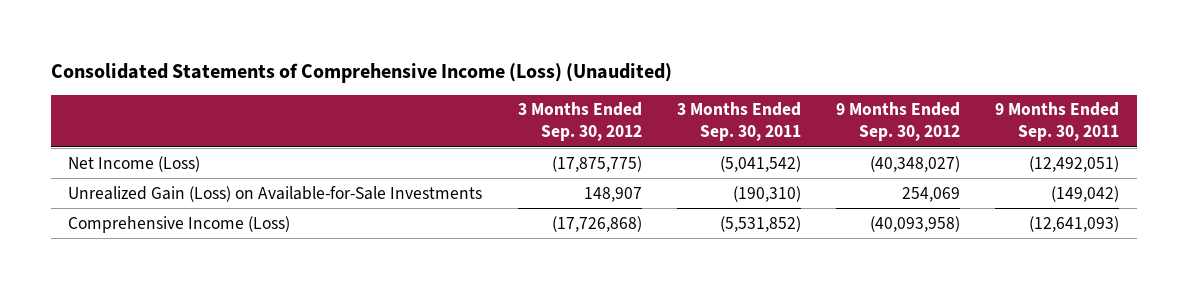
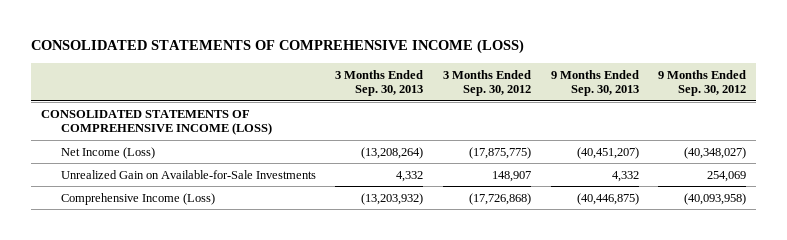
[50,62,672,83] Consolidated Statements of Comprehensive Income (Loss) (Unaudited) -> [31,39,525,55] CONSOLIDATED STATEMENTS OF COMPREHENSIVE INCOME (LOSS)
[676,102,801,142] 3 Months Ended Sep. 30, 2011 -> none
[995,102,1120,142] 9 Months Ended Sep. 30, 2011 -> none
none -> [335,69,424,97] 3 Months Ended Sep. 30, 2013
none -> [550,69,639,97] 9 Months Ended Sep. 30, 2013
none -> [40,109,272,136] CONSOLIDATED STATEMENTS OF COMPREHENSIVE INCOME (LOSS)
[68,185,483,202] Unrealized Gain (Loss) on Available-for-Sale Investments -> [60,169,316,179] Unrealized Gain on Available-for-Sale Investments

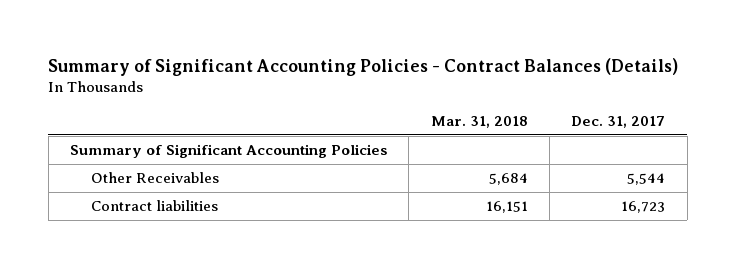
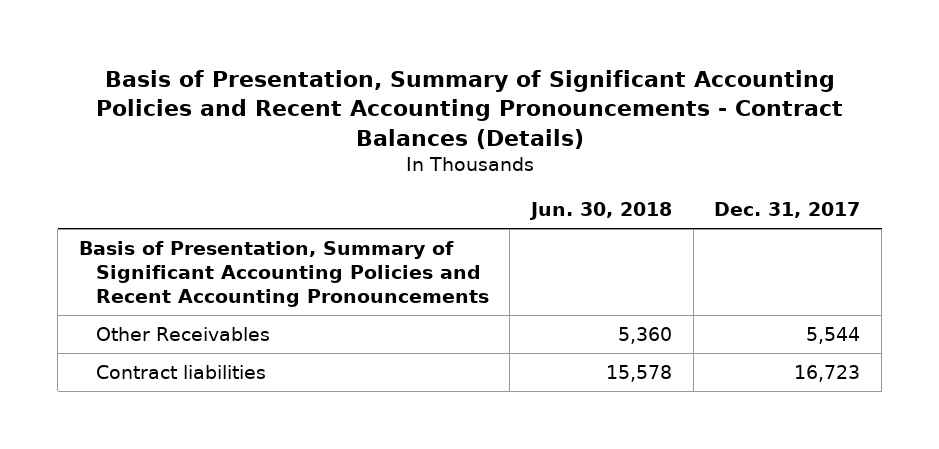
[48,57,679,76] Summary of Significant Accounting Policies - Contract Balances (Details) -> [95,70,843,149] Basis of Presentation, Summary of Significant Accounting Policies and Recent Accounting Pronouncements - Contract Balances (Details)
[430,116,528,129] Mar. 31, 2018 -> none
none -> [529,202,673,221] Jun. 30, 2018
[70,144,388,159] Summary of Significant Accounting Policies -> [78,240,489,308] Basis of Presentation, Summary of Significant Accounting Policies and Recent Accounting Pronouncements

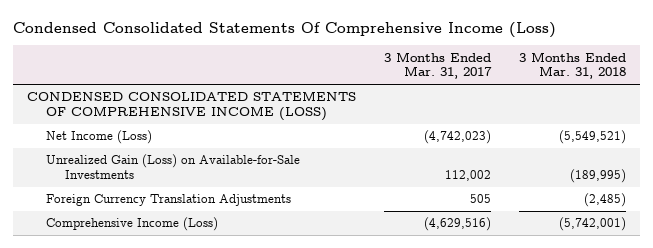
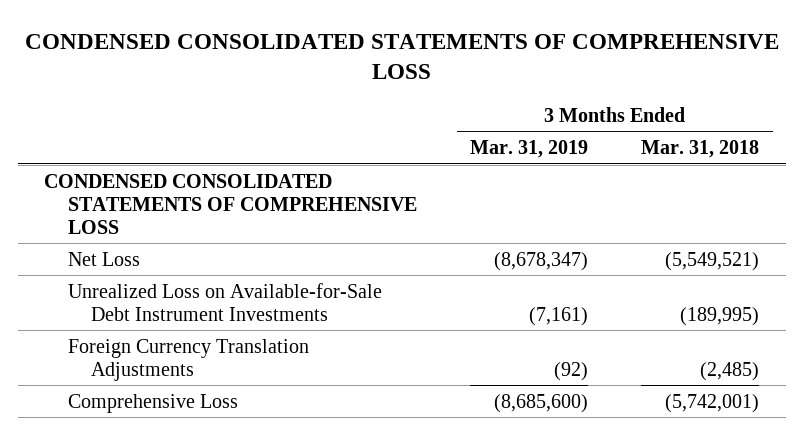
[13,21,557,38] Condensed Consolidated Statements Of Comprehensive Income (Loss) -> [24,33,779,80] CONDENSED CONSOLIDATED STATEMENTS OF COMPREHENSIVE LOSS
[384,51,493,80] 3 Months Ended Mar. 31, 2017 -> none
none -> [470,140,589,159] Mar. 31, 2019
[27,91,357,122] CONDENSED CONSOLIDATED STATEMENTS OF COMPREHENSIVE INCOME (LOSS) -> [44,173,417,234] CONDENSED CONSOLIDATED STATEMENTS OF COMPREHENSIVE LOSS
[46,130,153,145] Net Income (Loss) -> [67,251,140,266] Net Loss
[46,154,301,180] Unrealized Gain (Loss) on Available-for-Sale Investments -> [67,282,382,321] Unrealized Loss on Available-for-Sale Debt Instrument Investments
[46,217,219,232] Comprehensive Income (Loss) -> [67,393,238,413] Comprehensive Loss

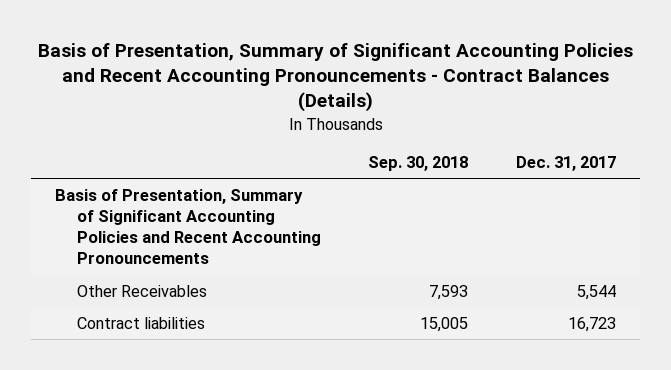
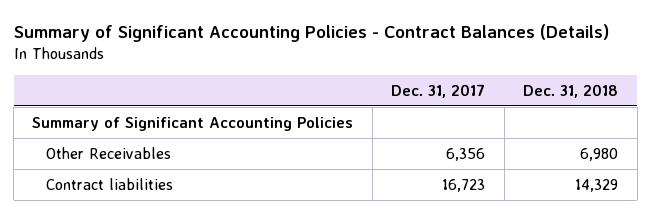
[37,42,633,113] Basis of Presentation, Summary of Significant Accounting Policies and Recent Accounting Pronouncements - Contract Balances (Details) -> [13,24,609,43] Summary of Significant Accounting Policies - Contract Balances (Details)
[368,155,469,171] Sep. 30, 2018 -> none
none -> [523,83,619,98] Dec. 31, 2018
[54,188,321,265] Basis of Presentation, Summary of Significant Accounting Policies and Recent Accounting Pronouncements -> [32,116,354,131] Summary of Significant Accounting Policies
[577,284,617,300] 5,544 -> [446,147,486,161] 6,356

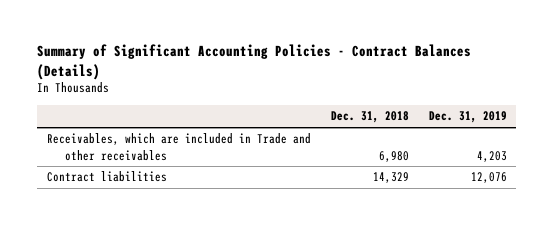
[391,83,486,98] Dec. 31, 2017 -> none
none -> [428,111,507,124] Dec. 31, 2019
[32,116,354,131] Summary of Significant Accounting Policies -> none
[45,146,171,159] Other Receivables -> [46,133,311,161] Receivables, which are included in Trade and other receivables

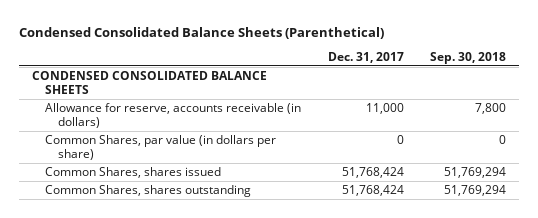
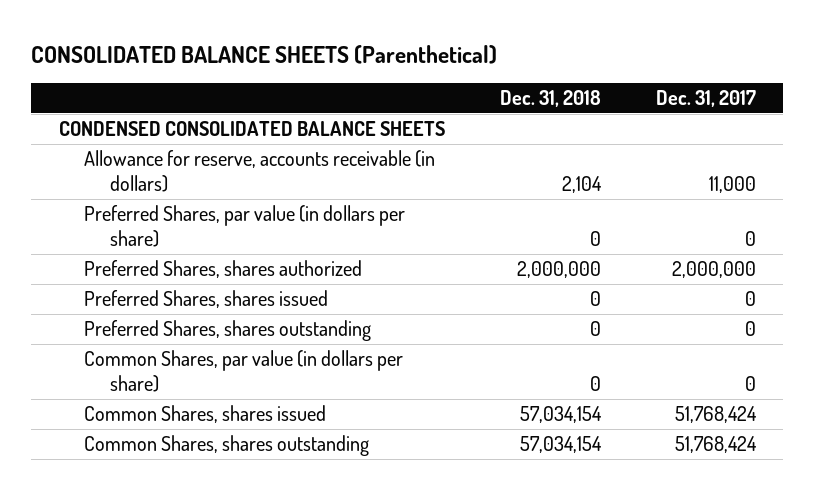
[19,26,385,39] Condensed Consolidated Balance Sheets (Parenthetical) -> [31,44,498,64] CONSOLIDATED BALANCE SHEETS (Parenthetical)
[430,52,507,65] Sep. 30, 2018 -> none
none -> [499,90,601,108] Dec. 31, 2018
none -> [84,205,406,247] Preferred Shares, par value (in dollars per share)
none -> [84,260,363,279] Preferred Shares, shares authorized
none -> [84,290,329,309] Preferred Shares, shares issued
none -> [84,320,372,342] Preferred Shares, shares outstanding

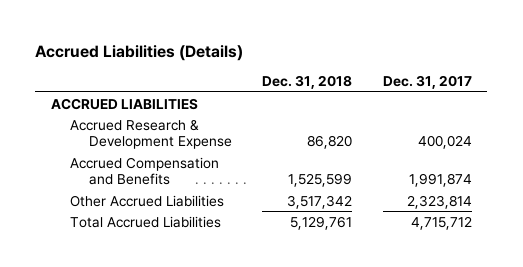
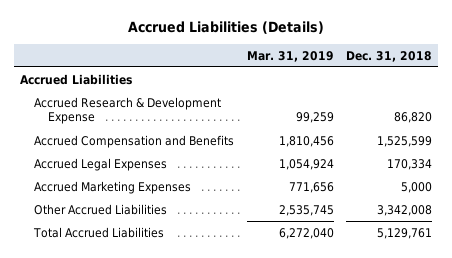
[383,75,473,90] Dec. 31, 2017 -> none
none -> [246,50,334,62] Mar. 31, 2019
[50,97,198,110] ACCRUED LIABILITIES -> [20,73,133,85] Accrued Liabilities
none -> [34,157,168,171] Accrued Legal Expenses
none -> [34,180,192,194] Accrued Marketing Expenses
[287,194,353,209] 3,517,342 -> [377,204,433,216] 3,342,008

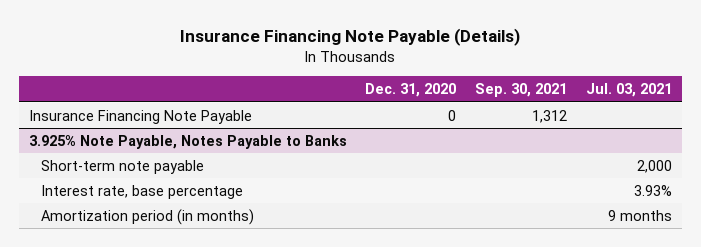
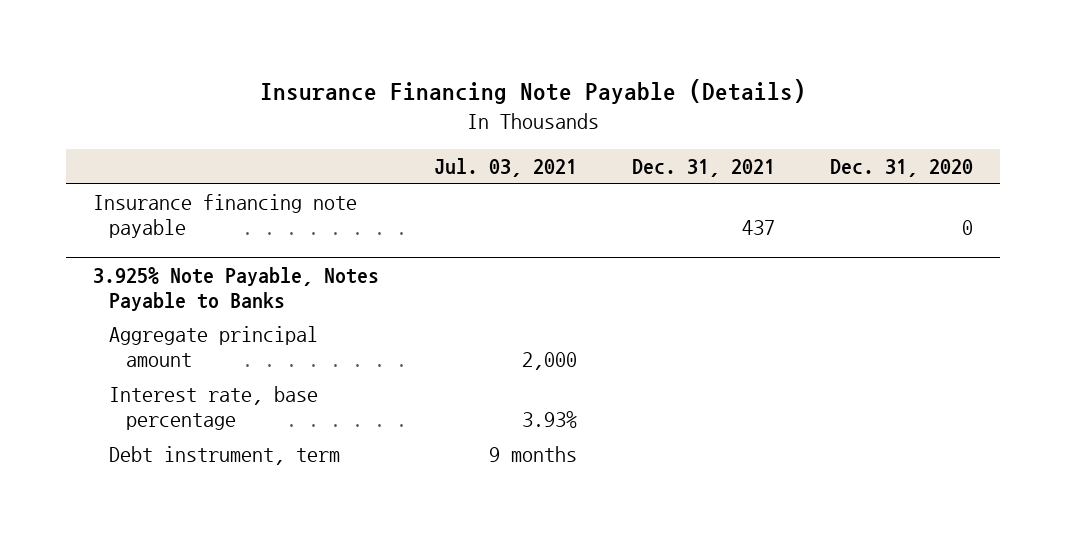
[475,83,568,98] Sep. 30, 2021 -> none
none -> [631,159,775,178] Dec. 31, 2021
[28,109,252,124] Insurance Financing Note Payable -> [93,194,358,239] Insurance financing note payable
[41,159,205,174] Short-term note payable -> [109,326,319,368] Aggregate principal amount
[41,208,255,225] Amortization period (in months) -> [109,446,341,466] Debt instrument, term

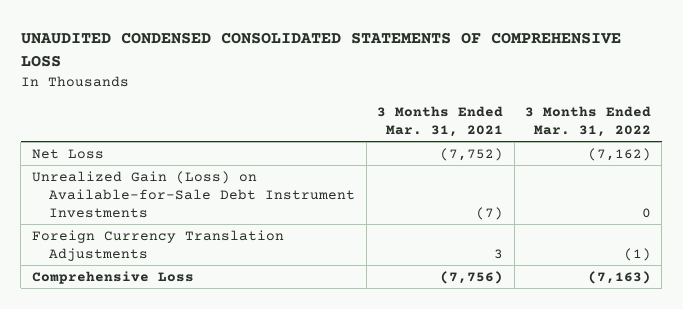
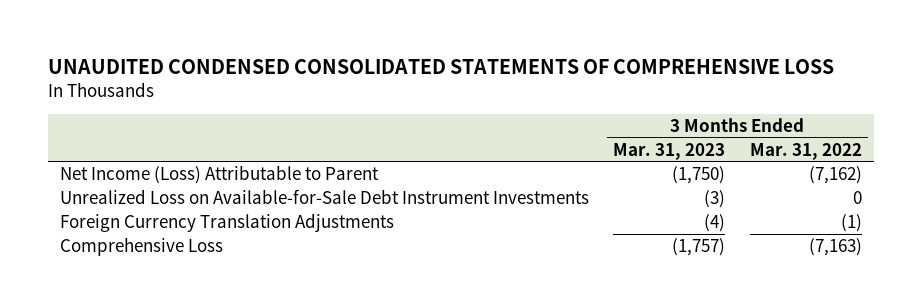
[377,105,504,138] 3 Months Ended Mar. 31, 2021 -> none
none -> [613,142,726,160] Mar. 31, 2023
[31,148,104,159] Net Loss -> [60,165,380,185] Net Income (Loss) Attributable to Parent
[31,170,356,219] Unrealized Gain (Loss) on Available-for-Sale Debt Instrument Investments -> [60,189,590,205] Unrealized Loss on Available-for-Sale Debt Instrument Investments

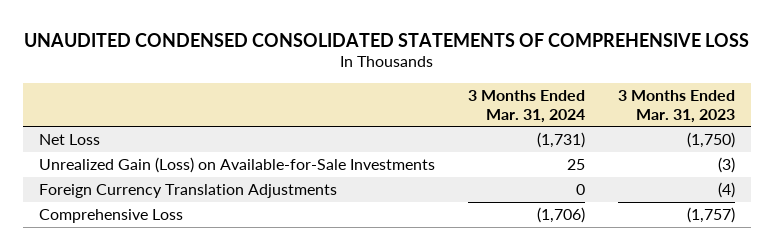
[749,142,862,160] Mar. 31, 2022 -> none
none -> [467,89,585,123] 3 Months Ended Mar. 31, 2024
[60,165,380,185] Net Income (Loss) Attributable to Parent -> [38,133,100,145] Net Loss
[60,189,590,205] Unrealized Loss on Available-for-Sale Debt Instrument Investments -> [38,156,435,173] Unrealized Gain (Loss) on Available-for-Sale Investments

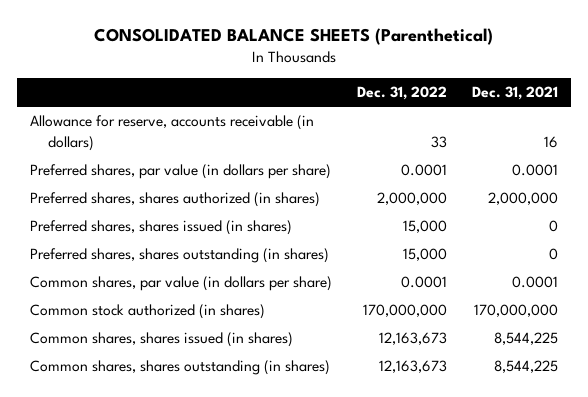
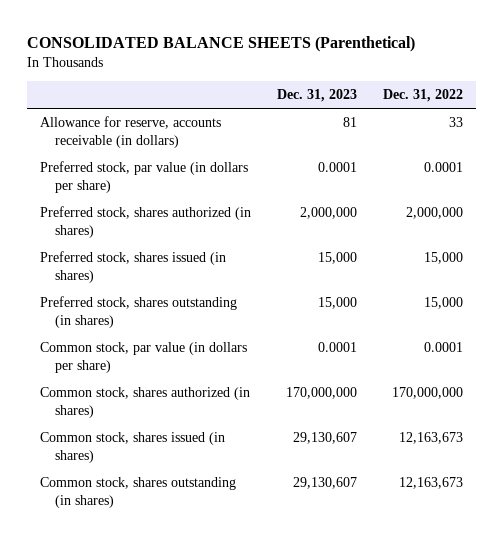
[472,86,559,101] Dec. 31, 2021 -> none
none -> [276,88,357,102] Dec. 31, 2023
[29,164,331,180] Preferred shares, par value (in dollars per share) -> [39,161,248,193] Preferred stock, par value (in dollars per share)
[29,192,320,208] Preferred shares, shares authorized (in shares) -> [39,206,251,238] Preferred stock, shares authorized (in shares)
[29,220,292,236] Preferred shares, shares issued (in shares) -> [39,251,226,283] Preferred stock, shares issued (in shares)
[29,248,329,264] Preferred shares, shares outstanding (in shares) -> [39,296,237,328] Preferred stock, shares outstanding (in shares)
[29,276,332,292] Common shares, par value (in dollars per share) -> [39,342,247,373] Common stock, par value (in dollars per share)
[29,304,265,320] Common stock authorized (in shares) -> [39,387,250,418] Common stock, shares authorized (in shares)
[29,332,293,348] Common shares, shares issued (in shares) -> [39,432,225,463] Common stock, shares issued (in shares)
[29,360,330,376] Common shares, shares outstanding (in shares) -> [39,477,236,508] Common stock, shares outstanding (in shares)

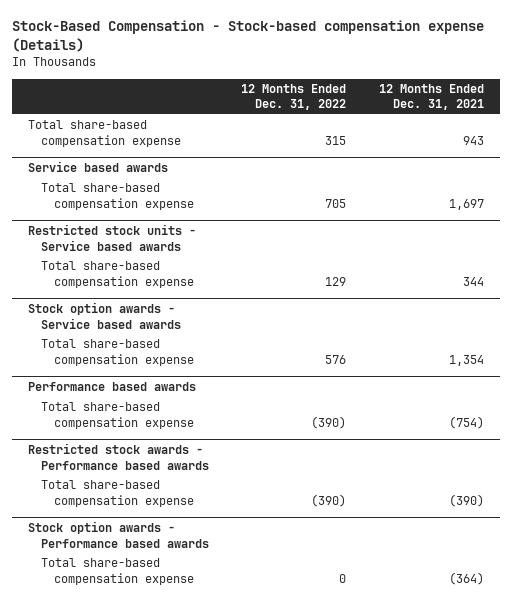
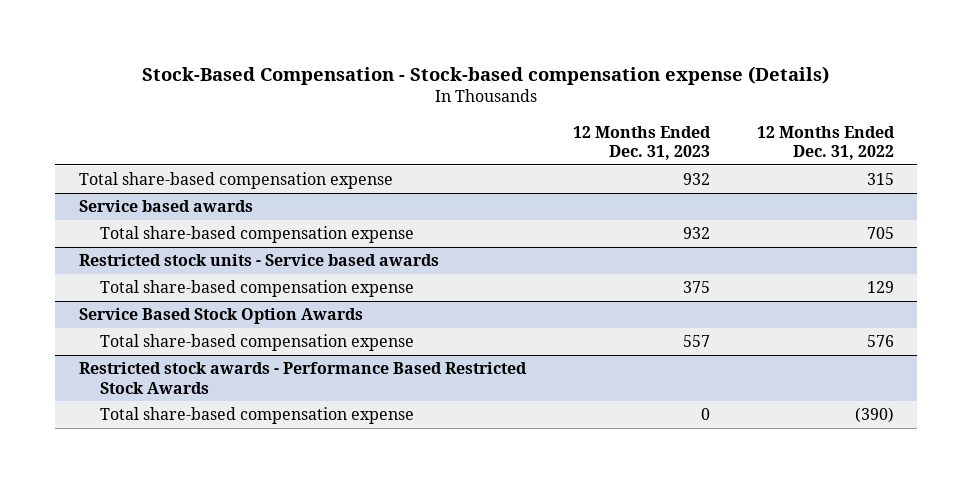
[378,83,484,111] 12 Months Ended Dec. 31, 2021 -> none
none -> [572,125,711,161] 12 Months Ended Dec. 31, 2023
[28,302,182,329] Stock option awards - Service based awards -> [78,308,363,325] Service Based Stock Option Awards
[28,382,197,392] Performance based awards -> none
[41,402,195,429] Total share-based compensation expense -> none
[28,443,210,470] Restricted stock awards - Performance based awards -> [78,362,527,394] Restricted stock awards - Performance Based Restricted Stock Awards
[28,521,210,548] Stock option awards - Performance based awards -> none
[41,558,195,585] Total share-based compensation expense -> none

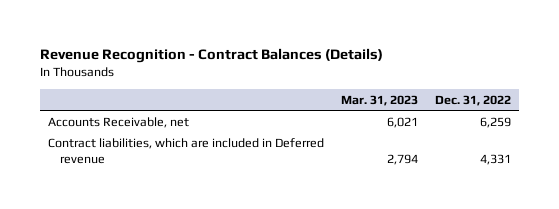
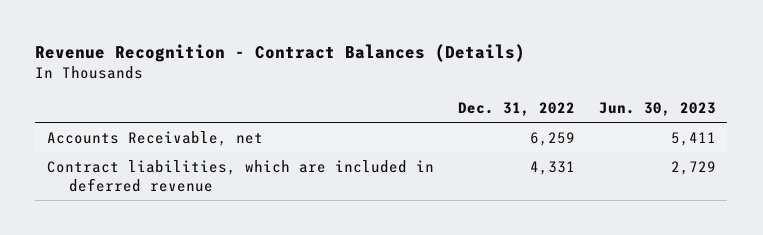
[340,94,418,106] Mar. 31, 2023 -> none
none -> [598,101,716,116] Jun. 30, 2023
[48,137,325,164] Contract liabilities, which are included in Deferred revenue -> [47,159,435,192] Contract liabilities, which are included in deferred revenue

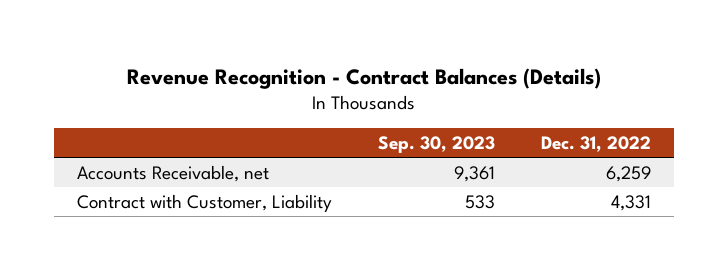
[598,101,716,116] Jun. 30, 2023 -> none
none -> [378,136,496,154] Sep. 30, 2023
[47,159,435,192] Contract liabilities, which are included in deferred revenue -> [76,193,332,212] Contract with Customer, Liability

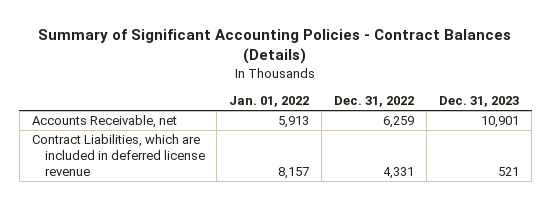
[127,67,602,89] Revenue Recognition - Contract Balances (Details) -> [38,28,512,65] Summary of Significant Accounting Policies - Contract Balances (Details)
[378,136,496,154] Sep. 30, 2023 -> none
none -> [229,96,310,108] Jan. 01, 2022
none -> [439,96,520,108] Dec. 31, 2023
[76,193,332,212] Contract with Customer, Liability -> [31,134,205,177] Contract Liabilities, which are included in deferred license revenue

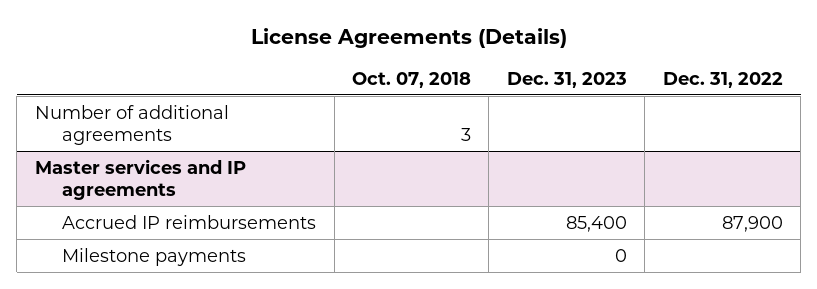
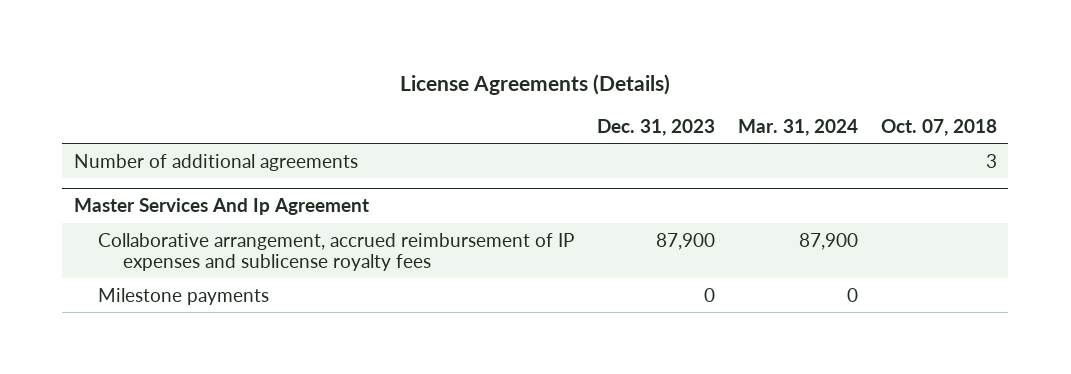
[662,71,783,88] Dec. 31, 2022 -> none
none -> [737,118,858,136] Mar. 31, 2024
[34,158,246,201] Master services and IP agreements -> [73,198,369,216] Master Services And Ip Agreement
[62,214,317,229] Accrued IP reimbursements -> [98,232,575,271] Collaborative arrangement, accrued reimbursement of IP expenses and sublicense royalty fees
[565,215,627,232] 85,400 -> [656,232,716,250] 87,900

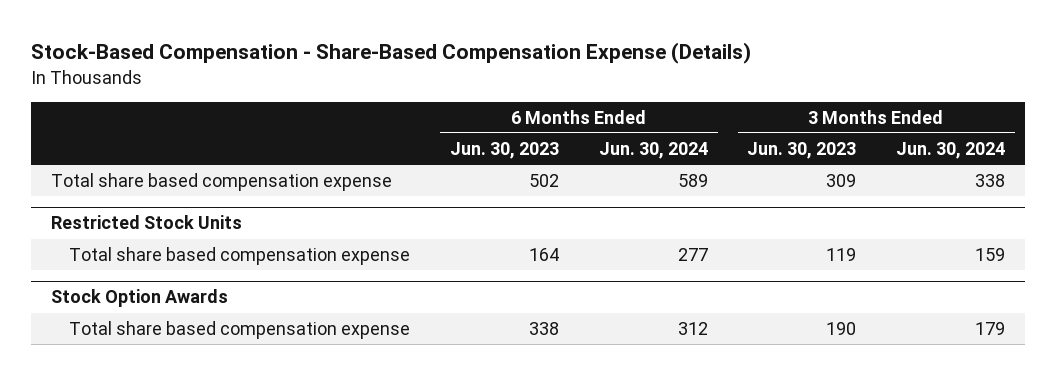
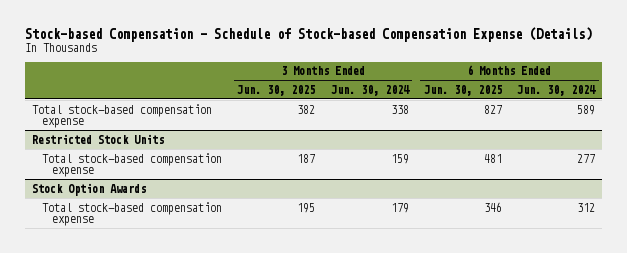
[31,42,752,65] Stock-Based Compensation - Share-Based Compensation Expense (Details) -> [24,27,592,43] Stock-based Compensation - Schedule of Stock-based Compensation Expense (Details)
[450,141,560,159] Jun. 30, 2023 -> none
[747,141,857,159] Jun. 30, 2023 -> none
none -> [237,84,316,96] Jun. 30, 2025
none -> [423,84,502,96] Jun. 30, 2025
[50,173,392,192] Total share based compensation expense -> [32,103,213,129] Total stock-based compensation expense
[69,247,411,266] Total share based compensation expense -> [42,152,223,178] Total stock-based compensation expense
[69,321,411,340] Total share based compensation expense -> [42,201,223,227] Total stock-based compensation expense

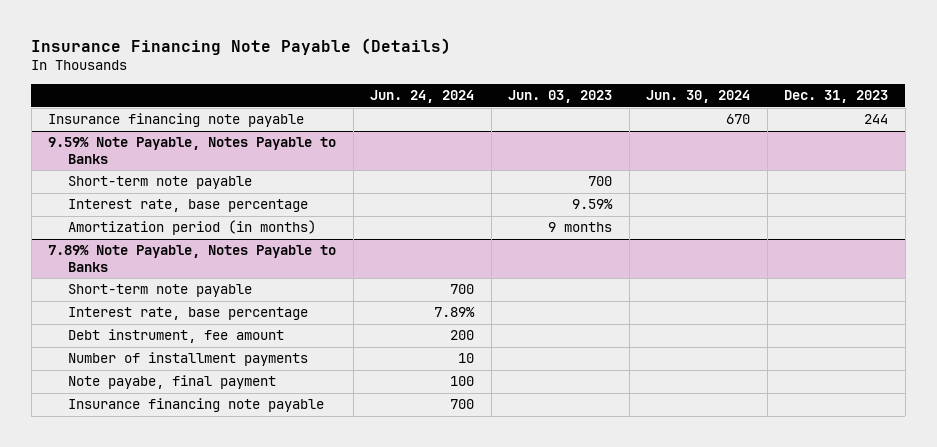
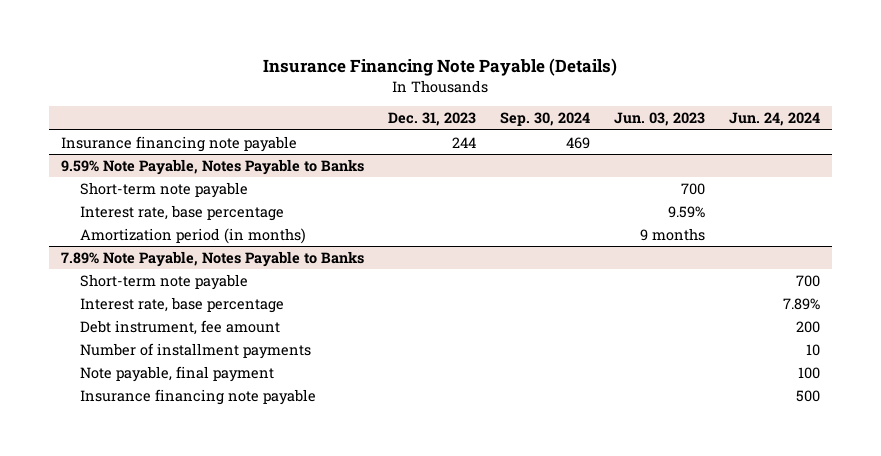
[646,90,751,104] Jun. 30, 2024 -> none
none -> [499,112,590,127] Sep. 30, 2024
[68,375,277,390] Note payabe, final payment -> [79,366,274,383] Note payable, final payment
[450,399,475,410] 700 -> [796,390,821,403] 500

